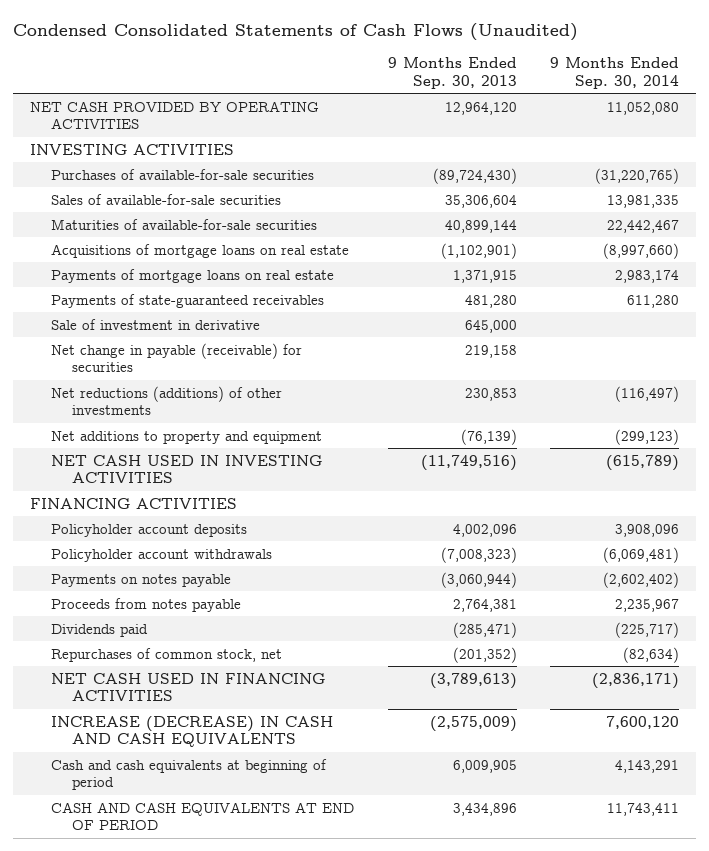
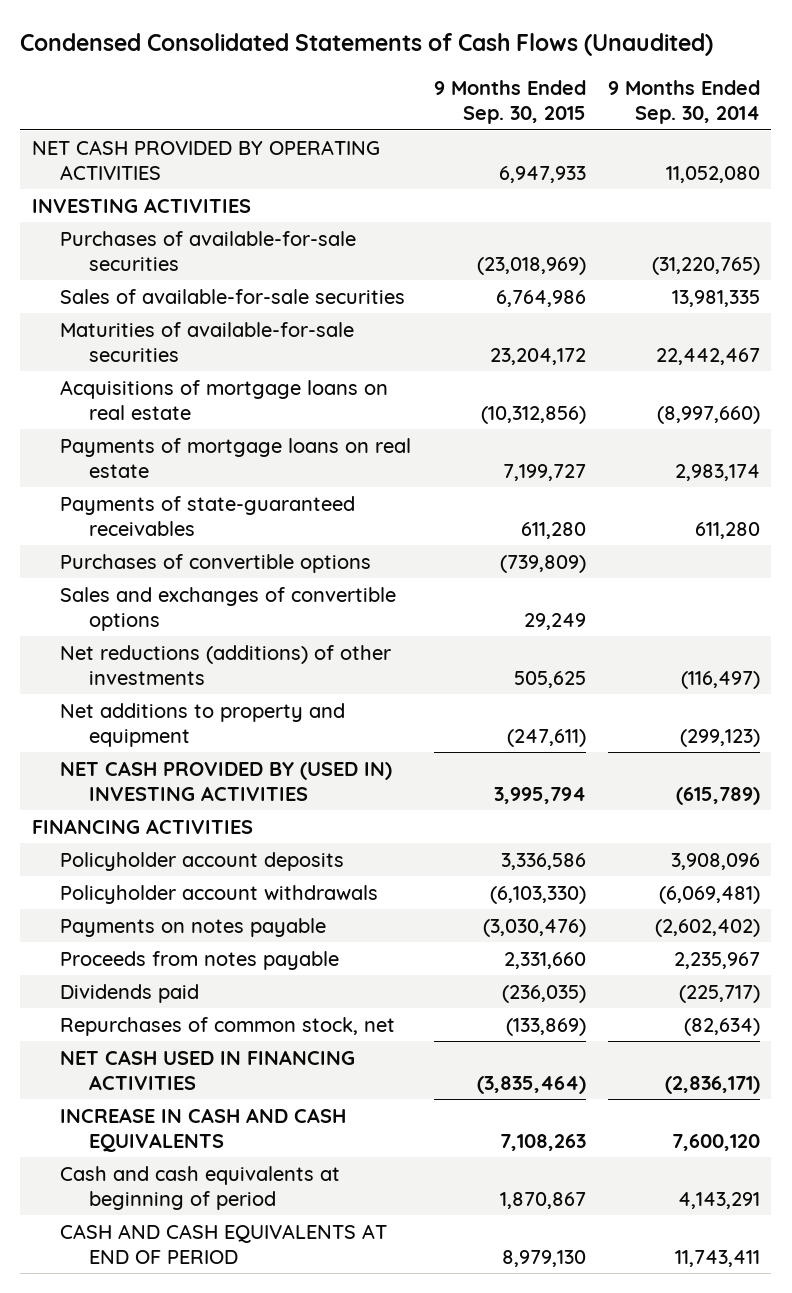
[387,57,517,89] 9 Months Ended Sep. 30, 2013 -> none
none -> [433,80,586,125] 9 Months Ended Sep. 30, 2015
[50,318,260,330] Sale of investment in derivative -> none
[50,342,302,373] Net change in payable (receivable) for securities -> none
none -> [60,553,372,573] Purchases of convertible options
none -> [60,586,397,631] Sales and exchanges of convertible options
[50,454,322,484] NET CASH USED IN INVESTING ACTIVITIES -> [60,760,393,801] NET CASH PROVIDED BY (USED IN) INVESTING ACTIVITIES
[50,715,333,748] INCREASE (DECREASE) IN CASH AND CASH EQUIVALENTS -> [60,1107,347,1152] INCREASE IN CASH AND CASH EQUIVALENTS

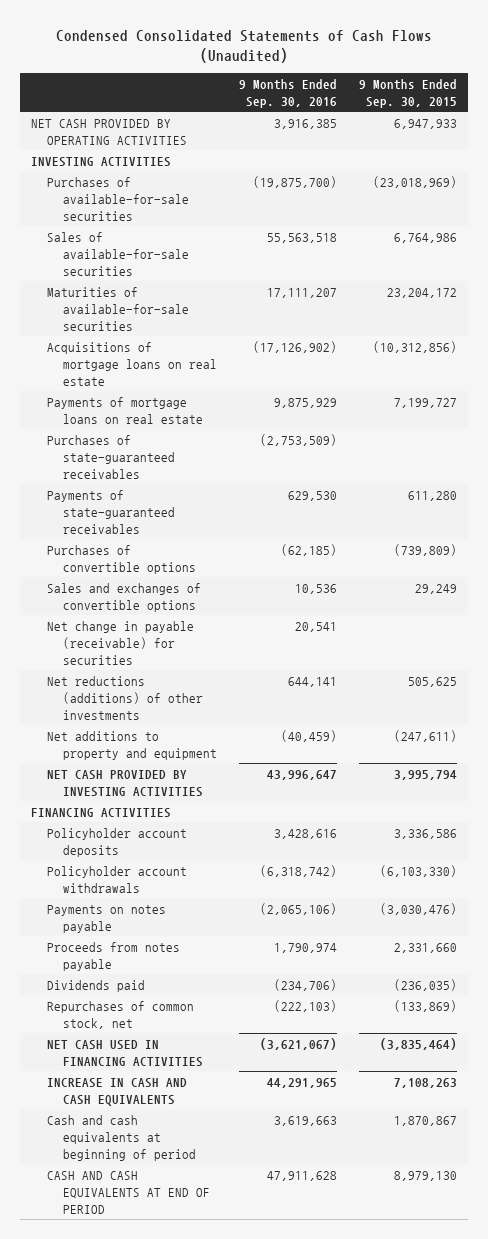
[607,80,760,125] 9 Months Ended Sep. 30, 2014 -> none
none -> [239,78,338,108] 9 Months Ended Sep. 30, 2016
none -> [46,434,176,479] Purchases of state-guaranteed receivables
none -> [46,620,194,665] Net change in payable (receivable) for securities
[60,760,393,801] NET CASH PROVIDED BY (USED IN) INVESTING ACTIVITIES -> [46,769,204,797] NET CASH PROVIDED BY INVESTING ACTIVITIES

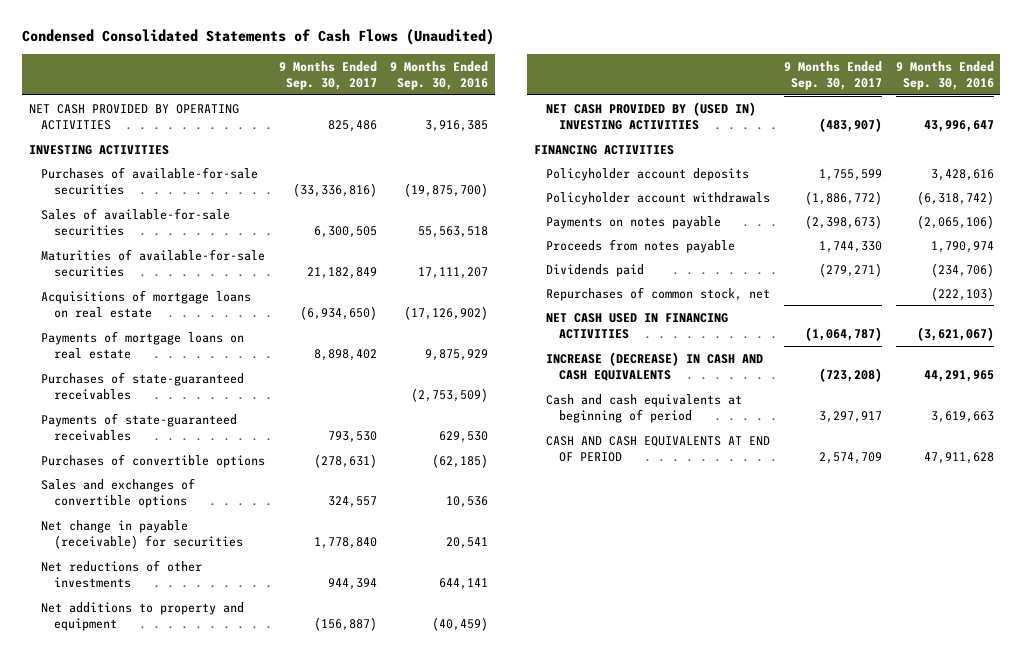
[359,78,458,108] 9 Months Ended Sep. 30, 2015 -> none
none -> [278,60,377,90] 9 Months Ended Sep. 30, 2017
[46,675,204,720] Net reductions (additions) of other investments -> [41,559,203,588] Net reductions of other investments
[46,769,204,797] NET CASH PROVIDED BY INVESTING ACTIVITIES -> [546,101,757,130] NET CASH PROVIDED BY (USED IN) INVESTING ACTIVITIES
[46,1077,187,1106] INCREASE IN CASH AND CASH EQUIVALENTS -> [546,351,764,381] INCREASE (DECREASE) IN CASH AND CASH EQUIVALENTS

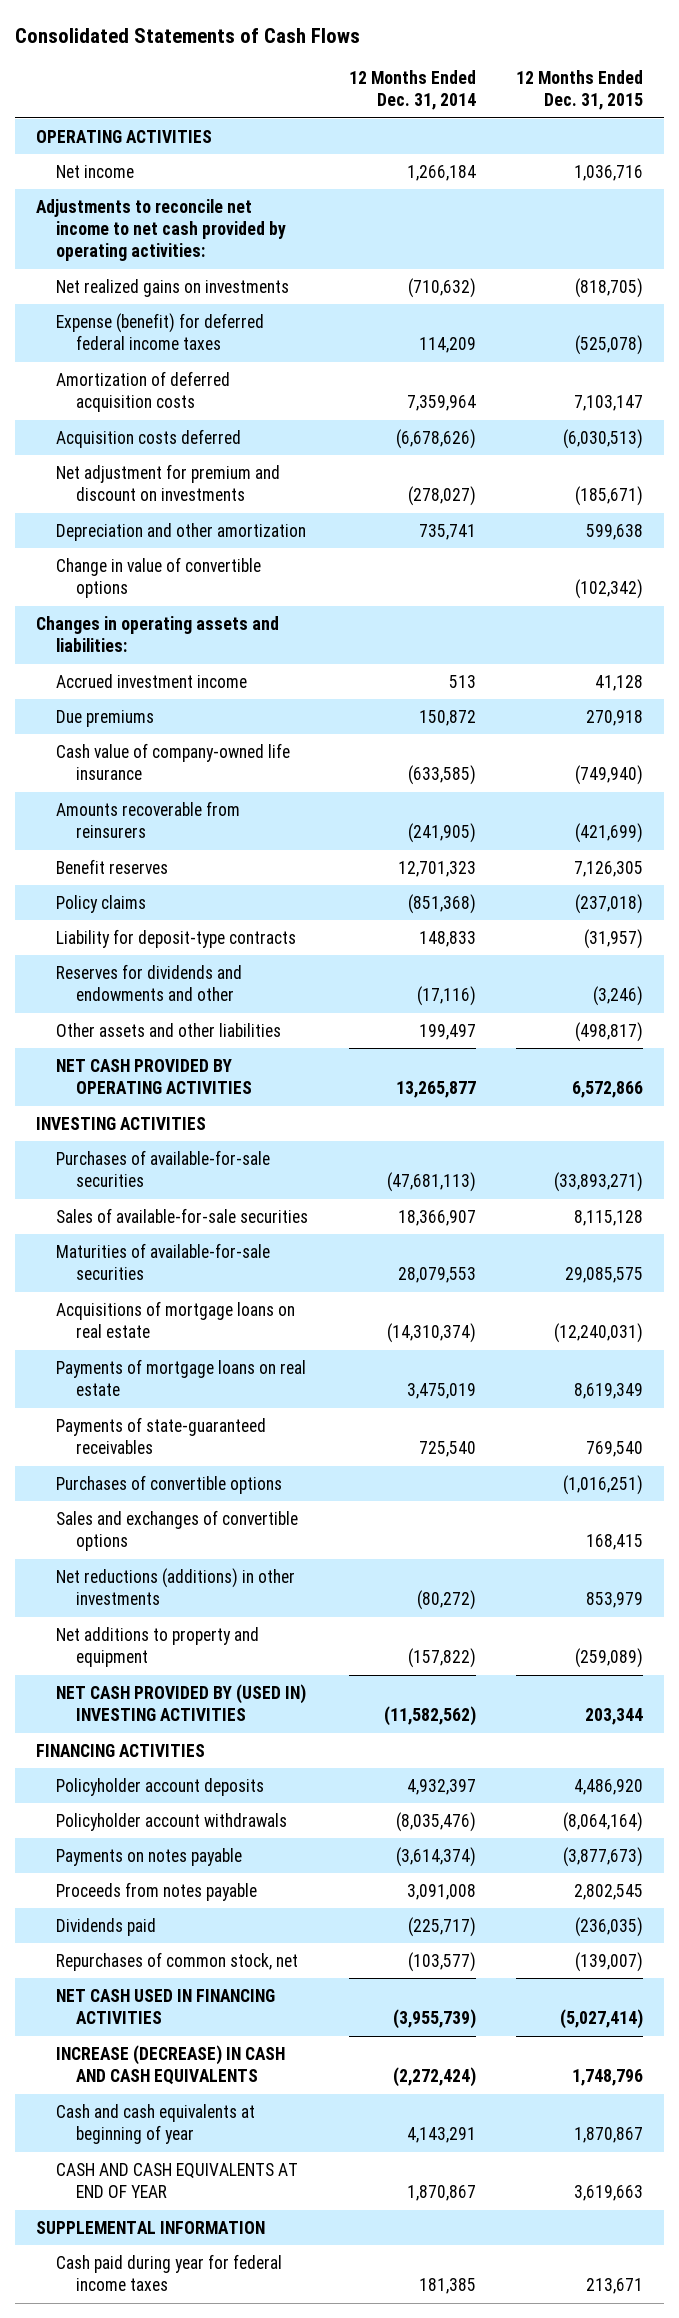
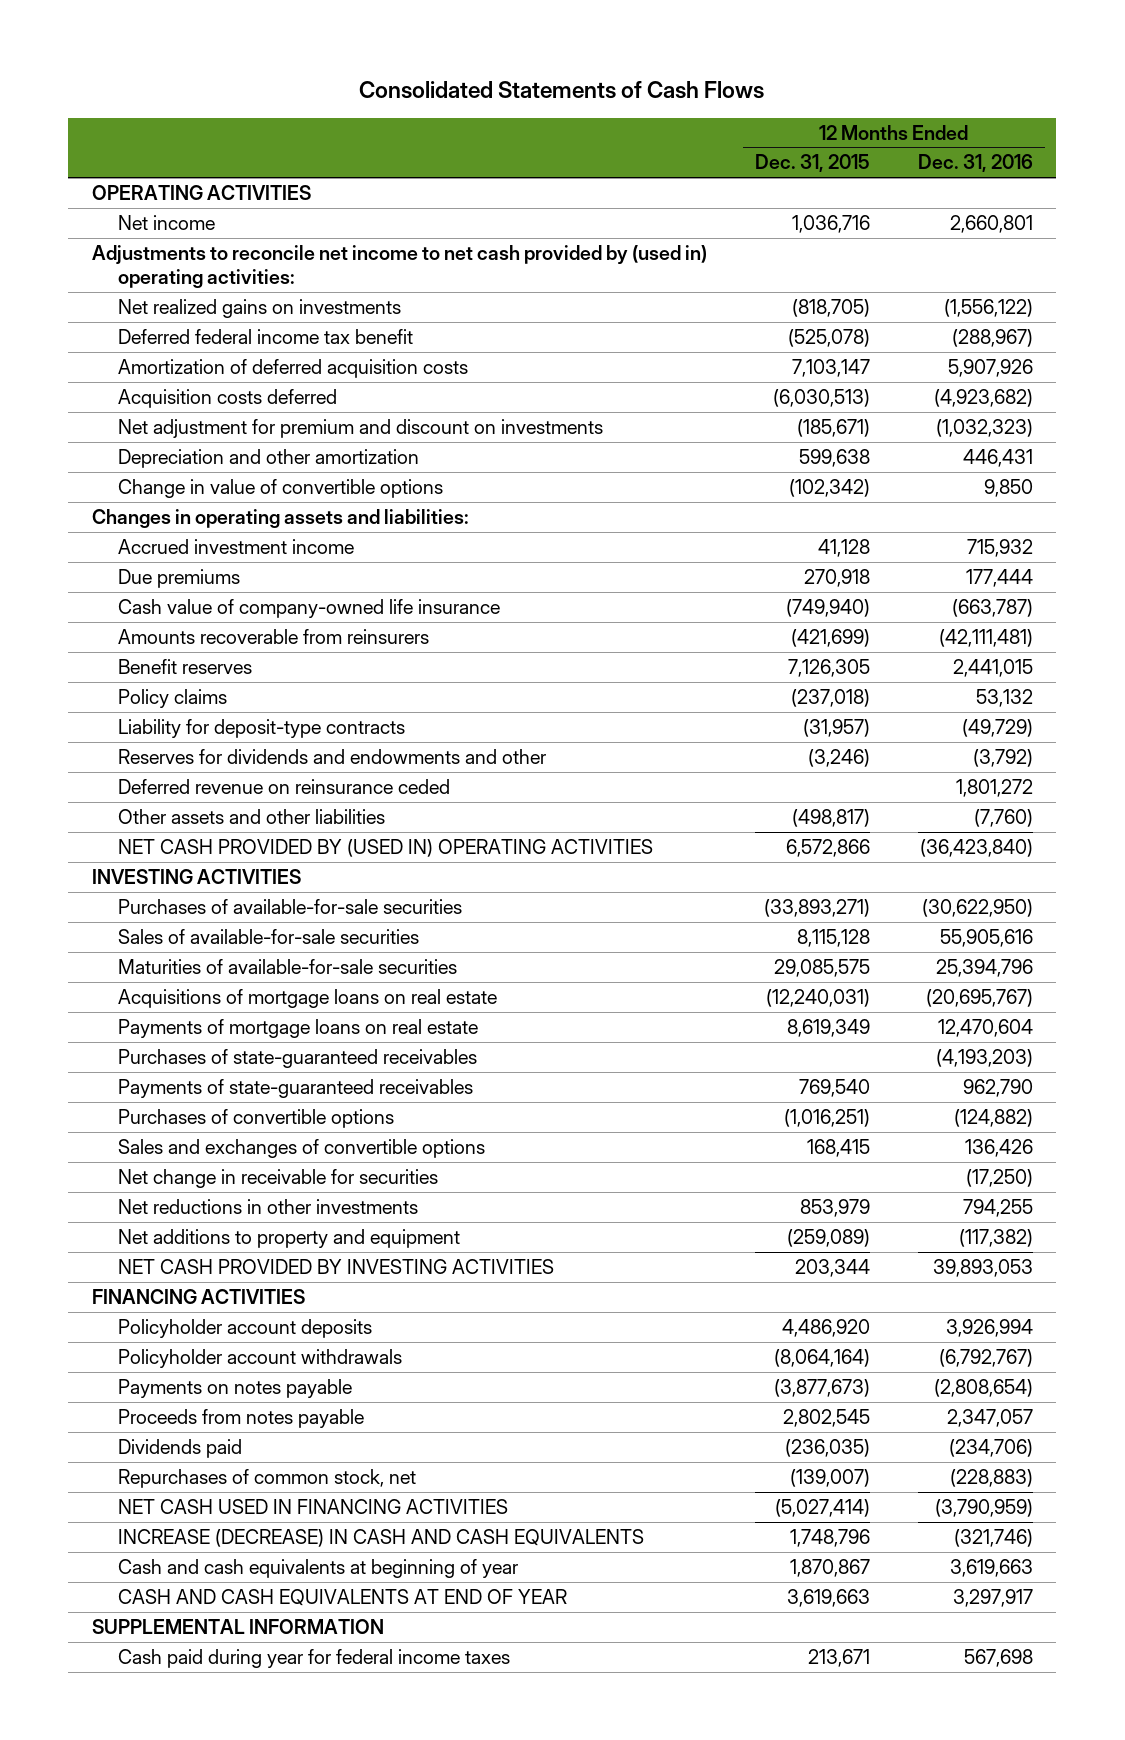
[348,70,476,111] 12 Months Ended Dec. 31, 2014 -> none
none -> [917,154,1033,173] Dec. 31, 2016
[35,198,286,262] Adjustments to reconcile net income to net cash provided by operating activities: -> [91,244,707,289] Adjustments to reconcile net income to net cash provided by (used in) operating activities:
[55,312,264,351] Expense (benefit) for deferred federal income taxes -> [117,328,413,344] Deferred federal income tax benefit
none -> [117,778,450,794] Deferred revenue on reinsurance ceded
[55,1058,253,1095] NET CASH PROVIDED BY OPERATING ACTIVITIES -> [117,838,653,857] NET CASH PROVIDED BY (USED IN) OPERATING ACTIVITIES
none -> [117,1048,477,1068] Purchases of state-guaranteed receivables
none -> [117,1168,438,1188] Net change in receivable for securities
[55,1567,295,1606] Net reductions (additions) in other investments -> [117,1198,418,1214] Net reductions in other investments
[55,1683,306,1722] NET CASH PROVIDED BY (USED IN) INVESTING ACTIVITIES -> [117,1258,554,1274] NET CASH PROVIDED BY INVESTING ACTIVITIES

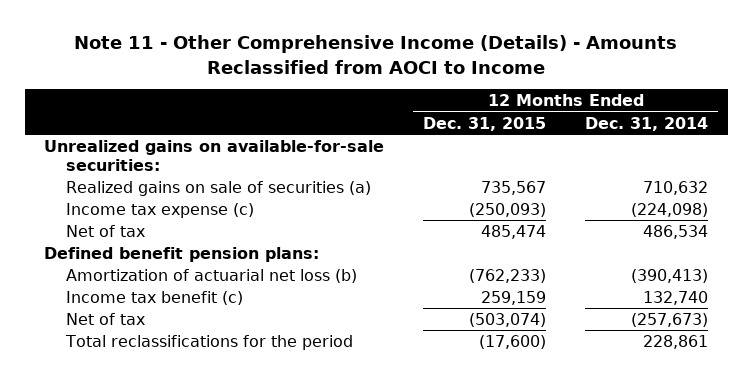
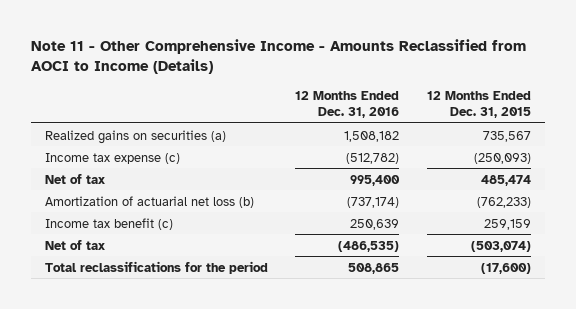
[74,35,678,74] Note 11 - Other Comprehensive Income (Details) - Amounts Reclassified from AOCI to Income -> [31,39,527,75] Note 11 - Other Comprehensive Income - Amounts Reclassified from AOCI to Income (Details)
[585,116,709,131] Dec. 31, 2014 -> none
none -> [295,91,400,118] 12 Months Ended Dec. 31, 2016
[44,140,385,171] Unrealized gains on available-for-sale securities: -> none
[65,181,371,197] Realized gains on sale of securities (a) -> [45,129,227,144] Realized gains on securities (a)
[44,247,320,263] Defined benefit pension plans: -> none

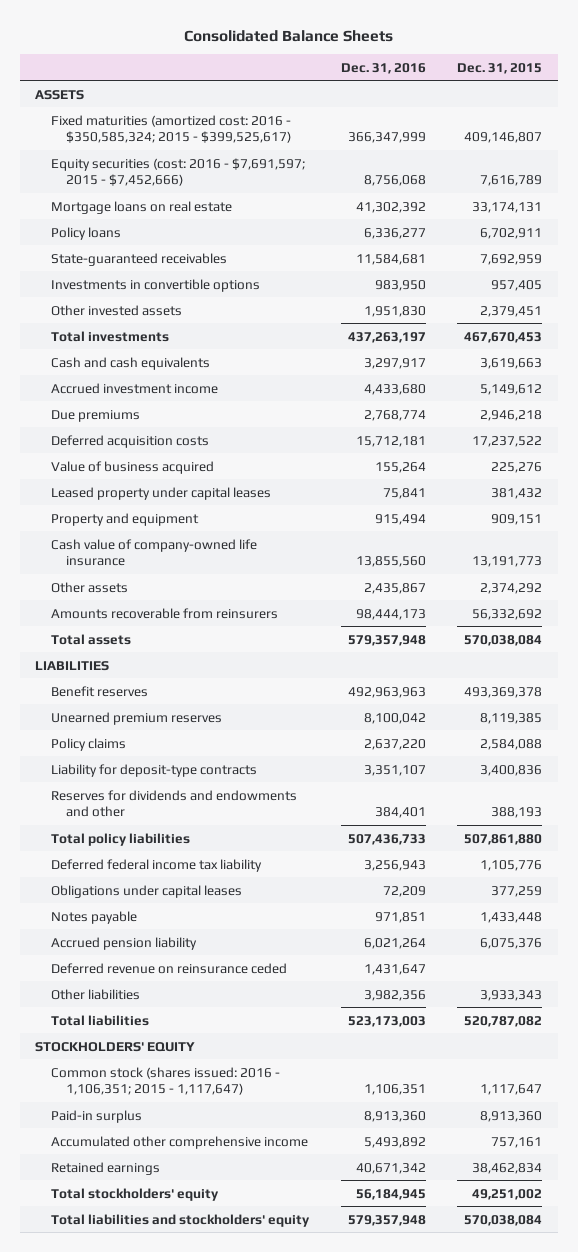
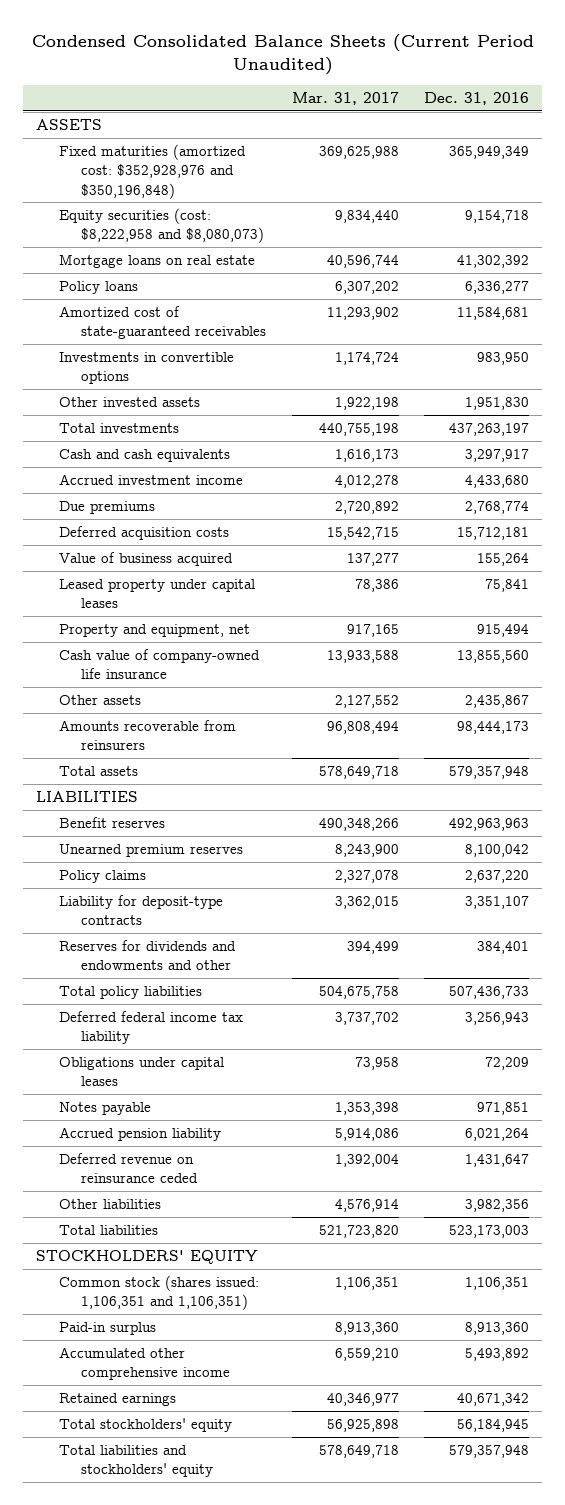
[183,29,393,42] Consolidated Balance Sheets -> [31,33,534,75] Condensed Consolidated Balance Sheets (Current Period Unaudited)
[457,62,543,74] Dec. 31, 2015 -> none
none -> [291,91,399,105] Mar. 31, 2017
[50,157,305,186] Equity securities (cost: 2016 - $7,691,597; 2015 - $7,452,666) -> none
[50,114,292,143] Fixed maturities (amortized cost: 2016 - $350,585,324; 2015 - $399,525,617) -> [58,144,246,199] Fixed maturities (amortized cost: $352,928,976 and $350,196,848)
[347,131,426,143] 366,347,999 -> [449,146,530,160] 365,949,349
none -> [58,208,265,244] Equity securities (cost: $8,222,958 and $8,080,073)
[50,252,227,266] State-guaranteed receivables -> [58,306,267,340] Amortized cost of state-guaranteed receivables
[50,512,199,526] Property and equipment -> [58,624,250,638] Property and equipment, net
[50,1066,280,1095] Common stock (shares issued: 2016 - 1,106,351; 2015 - 1,117,647) -> [58,1275,259,1311] Common stock (shares issued: 1,106,351 and 1,106,351)

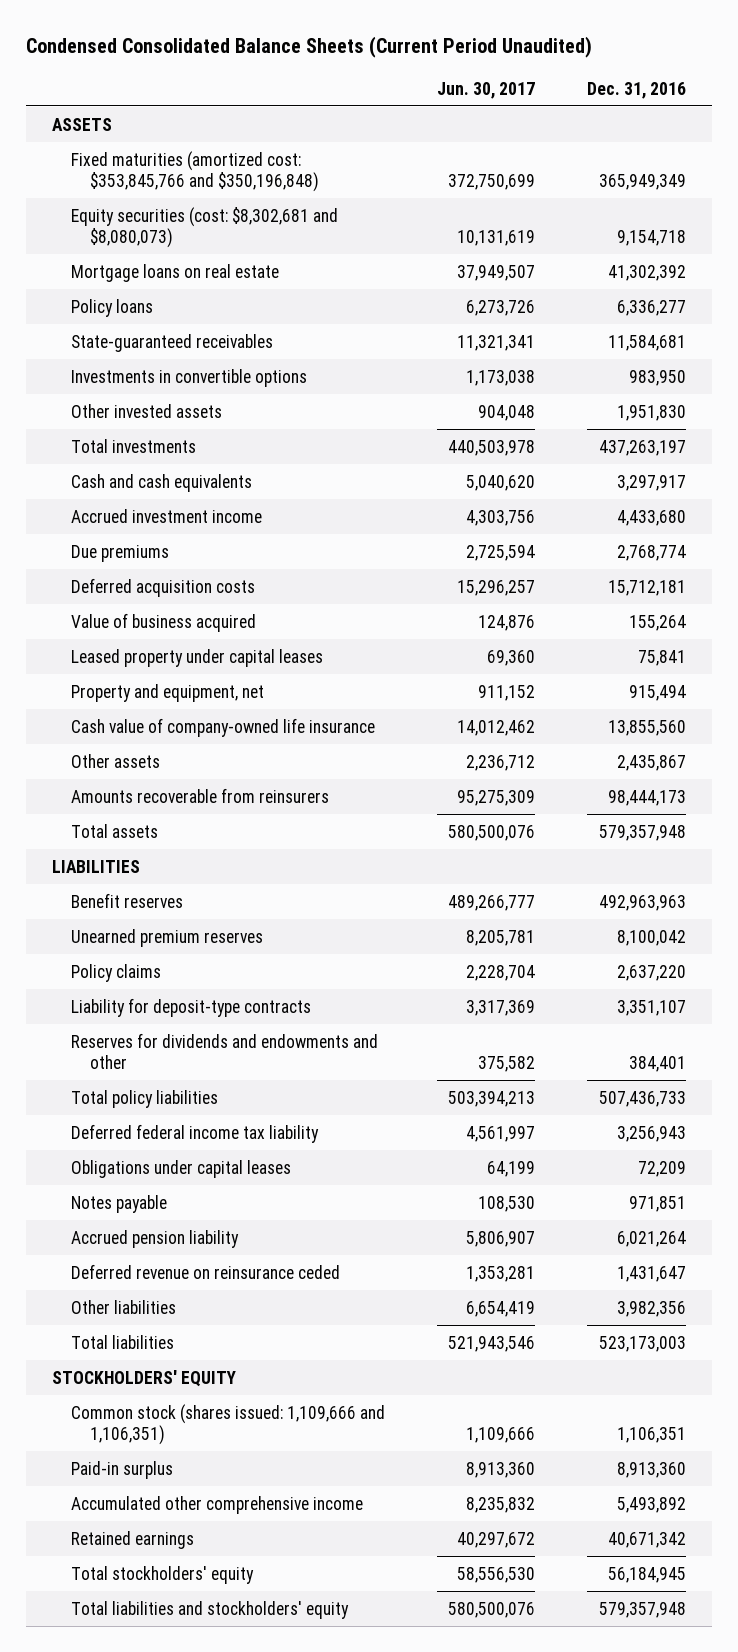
[291,91,399,105] Mar. 31, 2017 -> none
none -> [437,81,536,99] Jun. 30, 2017
[58,144,246,199] Fixed maturities (amortized cost: $352,928,976 and $350,196,848) -> [71,150,320,192] Fixed maturities (amortized cost: $353,845,766 and $350,196,848)
[58,208,265,244] Equity securities (cost: $8,222,958 and $8,080,073) -> [71,206,339,248] Equity securities (cost: $8,302,681 and $8,080,073)
[58,306,267,340] Amortized cost of state-guaranteed receivables -> [71,333,274,352] State-guaranteed receivables
[58,1275,259,1311] Common stock (shares issued: 1,106,351 and 1,106,351) -> [71,1403,386,1445] Common stock (shares issued: 1,109,666 and 1,106,351)

